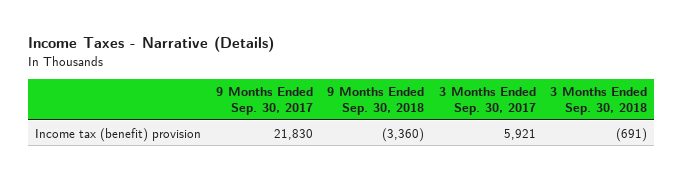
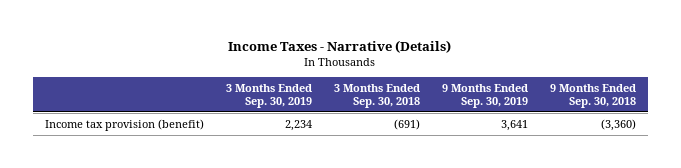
[215,87,313,116] 9 Months Ended Sep. 30, 2017 -> none
[438,87,536,116] 3 Months Ended Sep. 30, 2017 -> none
none -> [225,83,312,108] 3 Months Ended Sep. 30, 2019
none -> [442,83,529,108] 9 Months Ended Sep. 30, 2019
[35,127,202,142] Income tax (benefit) provision -> [44,118,204,131] Income tax provision (benefit)

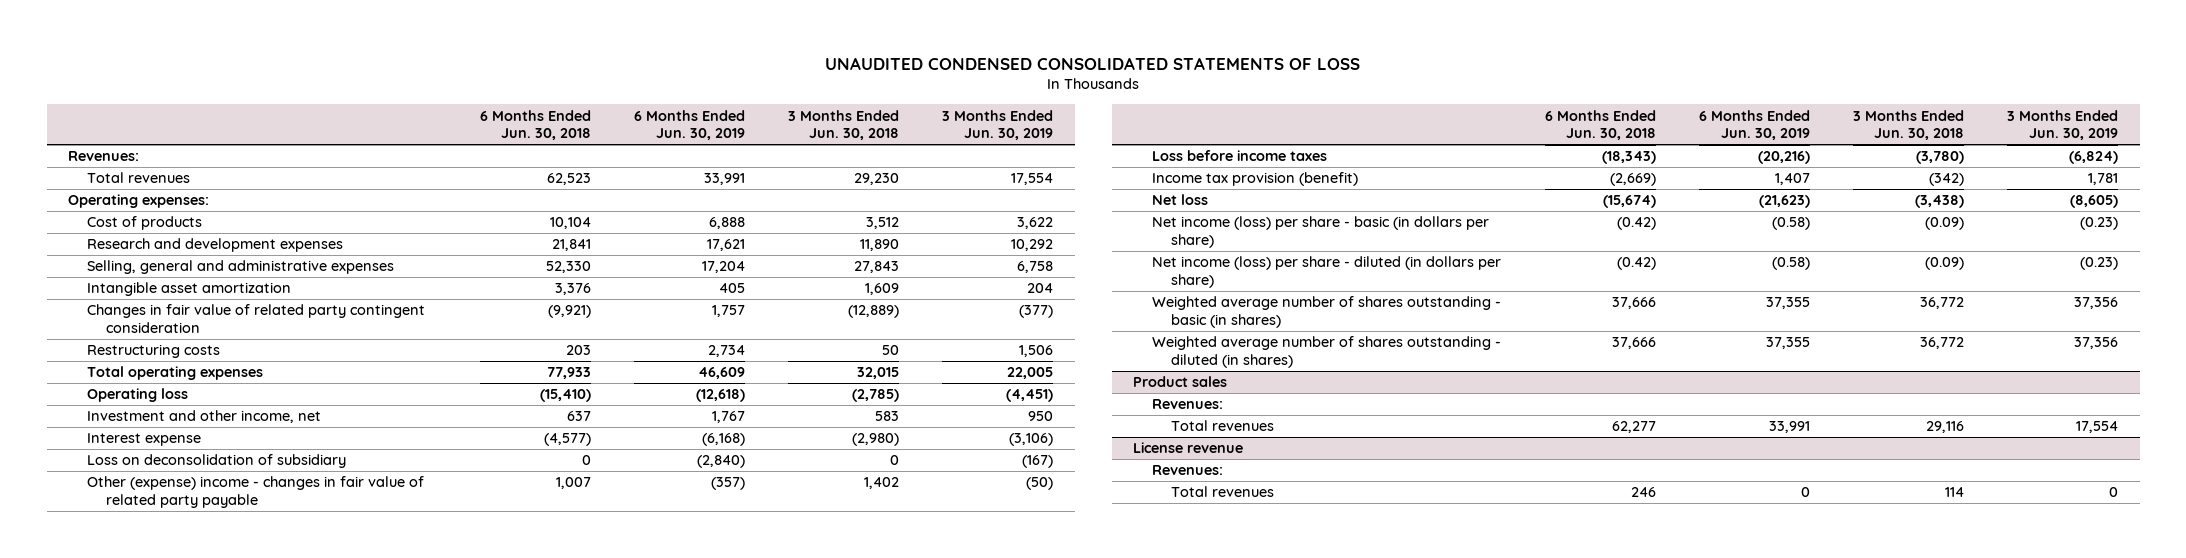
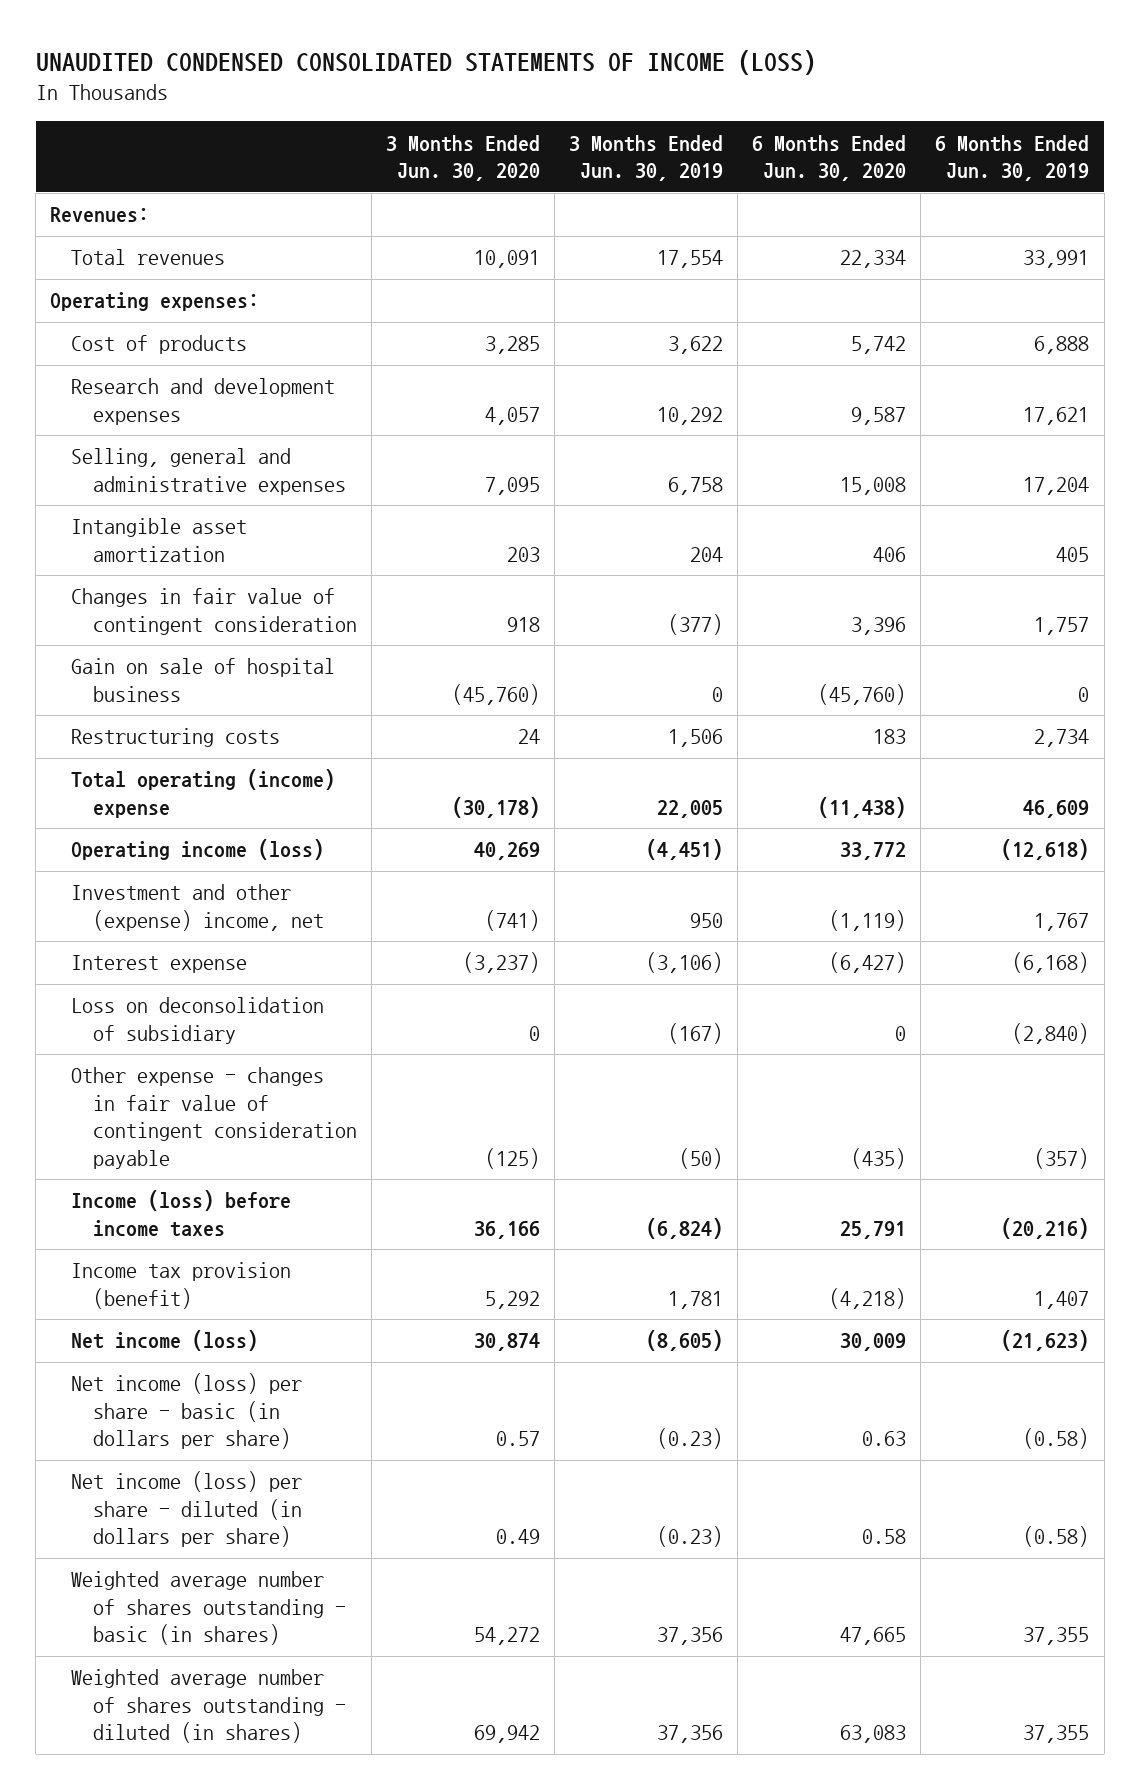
[825,56,1361,70] UNAUDITED CONDENSED CONSOLIDATED STATEMENTS OF LOSS -> [35,49,816,75] UNAUDITED CONDENSED CONSOLIDATED STATEMENTS OF INCOME (LOSS)
[479,109,591,141] 6 Months Ended Jun. 30, 2018 -> none
[787,109,899,141] 3 Months Ended Jun. 30, 2018 -> none
none -> [385,134,540,182] 3 Months Ended Jun. 30, 2020
none -> [752,134,907,182] 6 Months Ended Jun. 30, 2020
[87,304,426,333] Changes in fair value of related party contingent consideration -> [71,588,357,635] Changes in fair value of contingent consideration
none -> [71,658,336,702] Gain on sale of hospital business
[87,366,264,381] Total operating expenses -> [71,769,336,818] Total operating (income) expense
[87,388,189,403] Operating loss -> [71,839,325,861] Operating income (loss)
[87,410,322,424] Investment and other income, net -> [71,884,324,931] Investment and other (expense) income, net
[87,476,425,508] Other (expense) income - changes in fair value of related party payable -> [71,1067,357,1169] Other expense - changes in fair value of contingent consideration payable
[1152,150,1328,162] Loss before income taxes -> [71,1190,292,1237] Income (loss) before income taxes
[1152,194,1209,206] Net loss -> [71,1330,259,1352] Net income (loss)
[1133,376,1228,388] Product sales -> none
[1152,399,1224,410] Revenues: -> none
[1171,420,1275,432] Total revenues -> none
[1133,442,1244,454] License revenue -> none
[1152,465,1224,476] Revenues: -> none
[1171,486,1275,498] Total revenues -> none

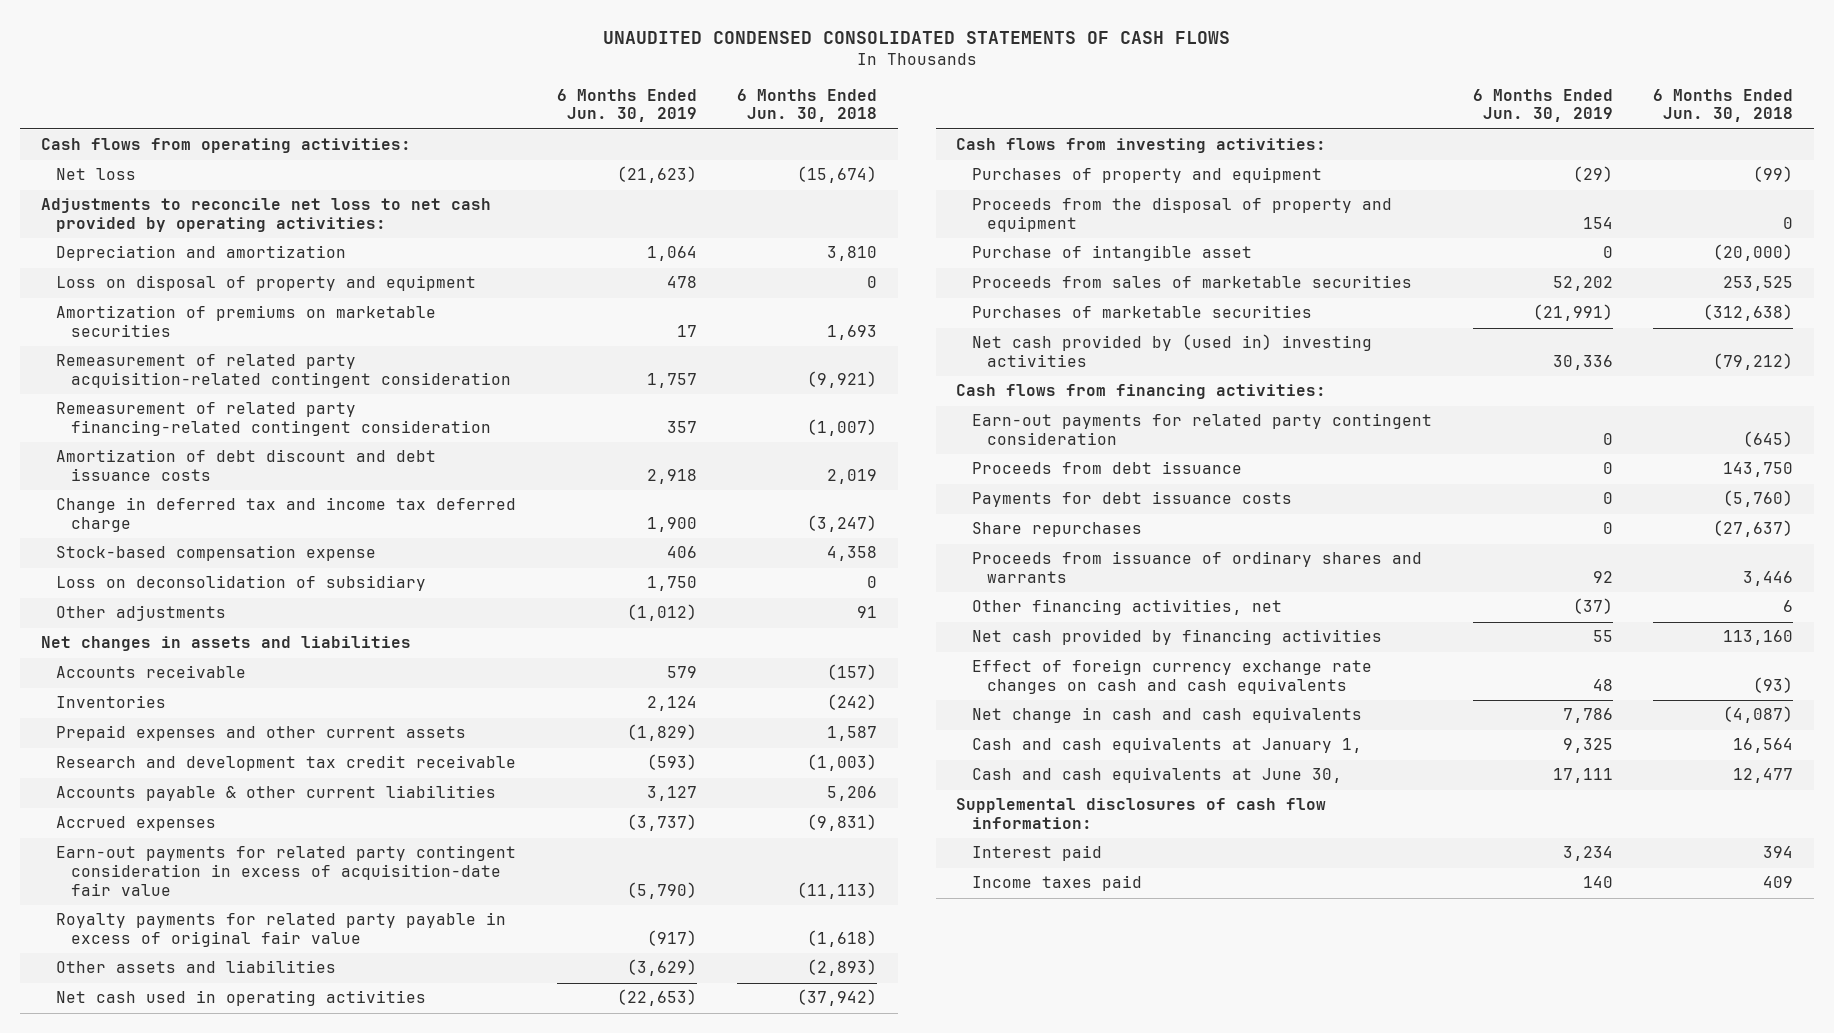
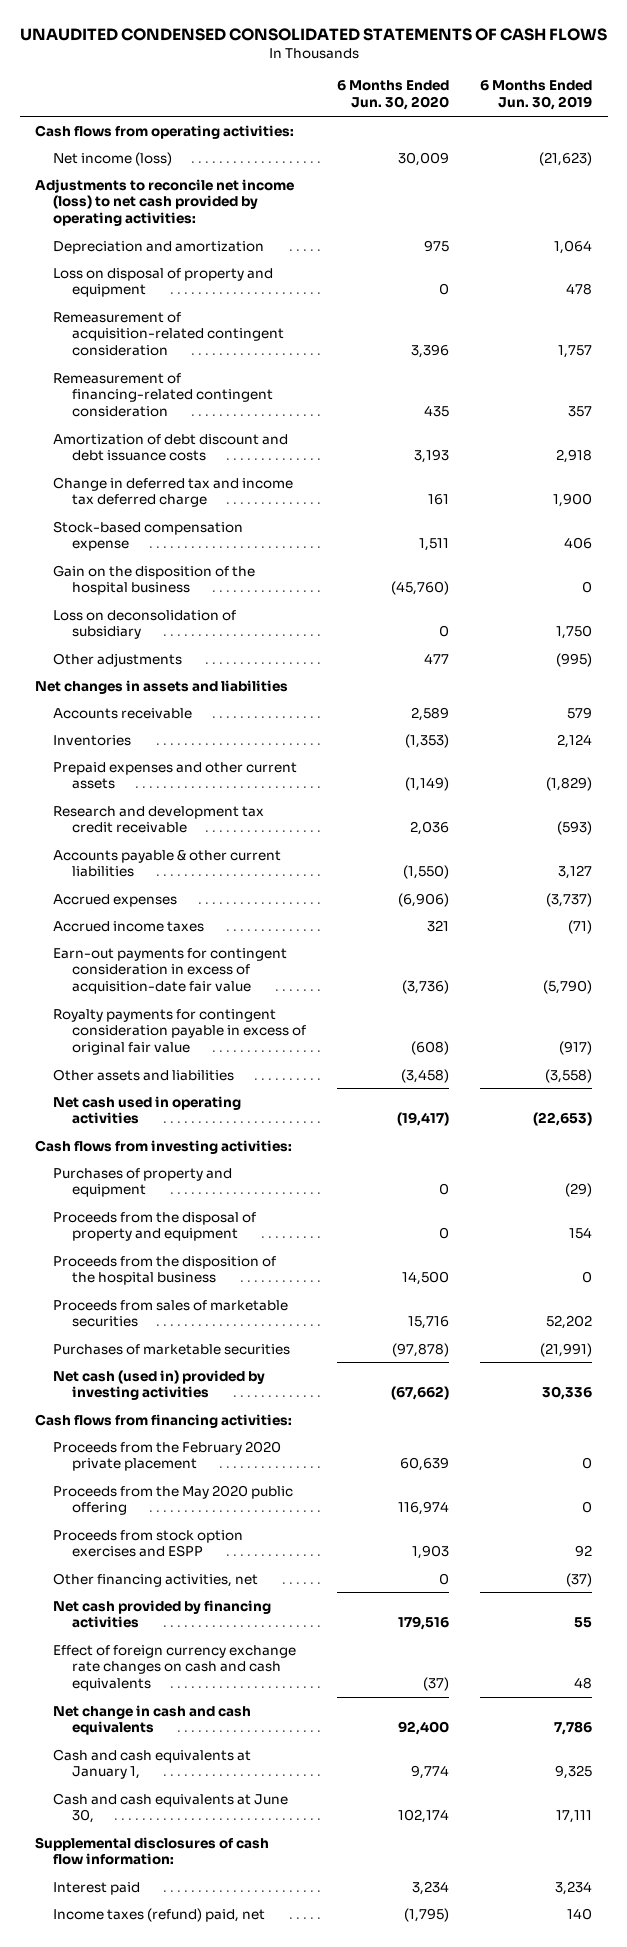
[737,88,878,123] 6 Months Ended Jun. 30, 2018 -> none
none -> [336,80,449,111] 6 Months Ended Jun. 30, 2020
[56,168,137,181] Net loss -> [53,151,173,166] Net income (loss)
[40,198,491,233] Adjustments to reconcile net loss to net cash provided by operating activities: -> [35,178,295,227] Adjustments to reconcile net income (loss) to net cash provided by operating activities:
[56,305,437,338] Amortization of premiums on marketable securities -> none
[56,354,512,389] Remeasurement of related party acquisition-related contingent consideration -> [53,311,284,357] Remeasurement of acquisition-related contingent consideration
[56,402,492,437] Remeasurement of related party financing-related contingent consideration -> [53,372,273,418] Remeasurement of financing-related contingent consideration
none -> [53,564,256,596] Gain on the disposition of the hospital business
[626,604,697,622] (1,012) -> [555,652,592,667] (995)
none -> [53,920,205,932] Accrued income taxes
[56,845,517,896] Earn-out payments for related party contingent consideration in excess of acquisition-date fair value -> [53,947,288,995] Earn-out payments for contingent consideration in excess of acquisition-date fair value
[56,912,507,948] Royalty payments for related party payable in excess of original fair value -> [53,1008,306,1056] Royalty payments for contingent consideration payable in excess of original fair value
[626,959,697,977] (3,629) -> [544,1068,592,1083] (3,558)
[971,245,1252,262] Purchase of intangible asset -> none
none -> [53,1255,277,1286] Proceeds from the disposition of the hospital business
[971,334,1372,368] Net cash provided by (used in) investing activities -> [53,1369,266,1401] Net cash (used in) provided by investing activities
[971,413,1432,446] Earn-out payments for related party contingent consideration -> none
[971,461,1242,475] Proceeds from debt issuance -> none
[971,491,1292,508] Payments for debt issuance costs -> none
[971,522,1142,538] Share repurchases -> none
[971,551,1422,584] Proceeds from issuance of ordinary shares and warrants -> none
none -> [53,1440,282,1472] Proceeds from the February 2020 private placement
none -> [53,1484,294,1516] Proceeds from the May 2020 public offering
none -> [53,1529,244,1558] Proceeds from stock option exercises and ESPP
[971,875,1142,892] Income taxes paid -> [53,1907,266,1922] Income taxes (refund) paid, net

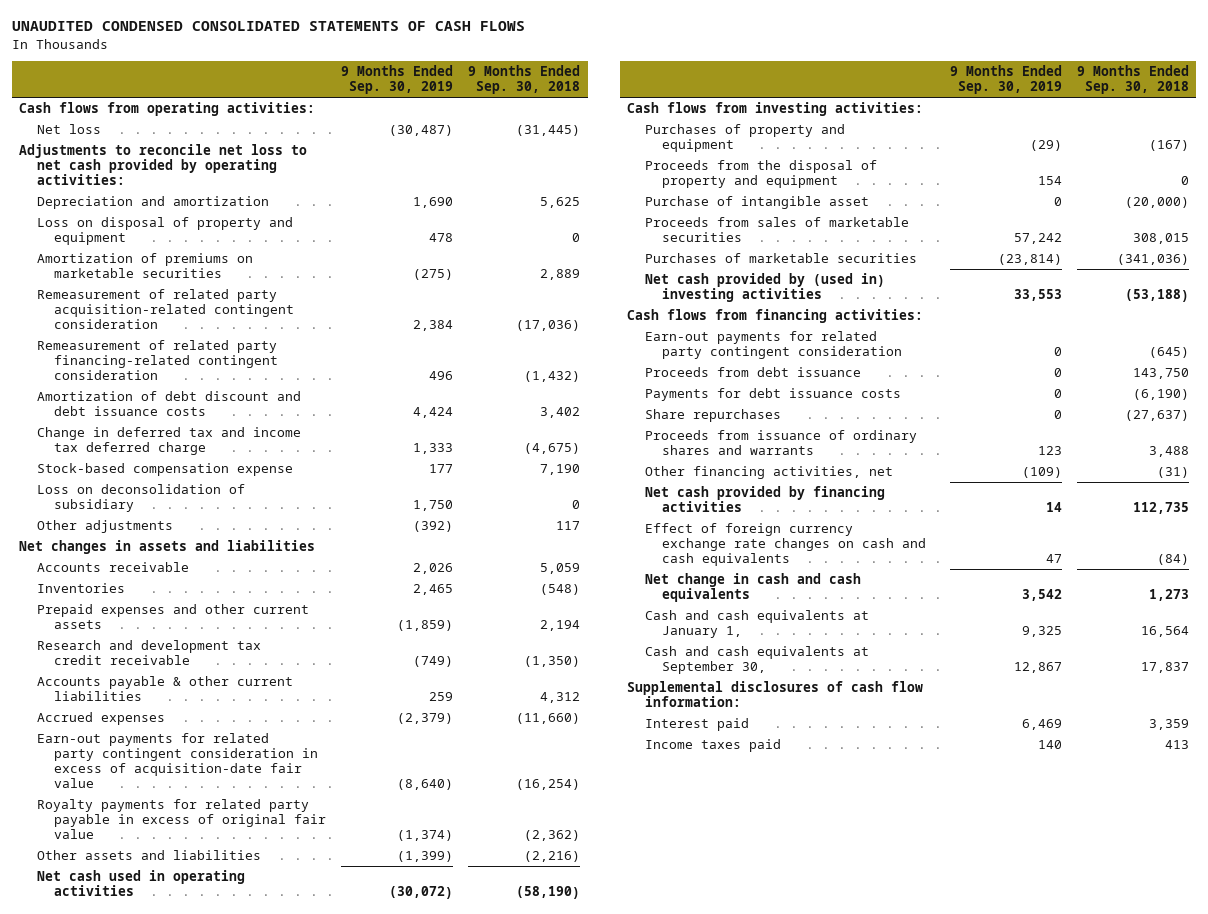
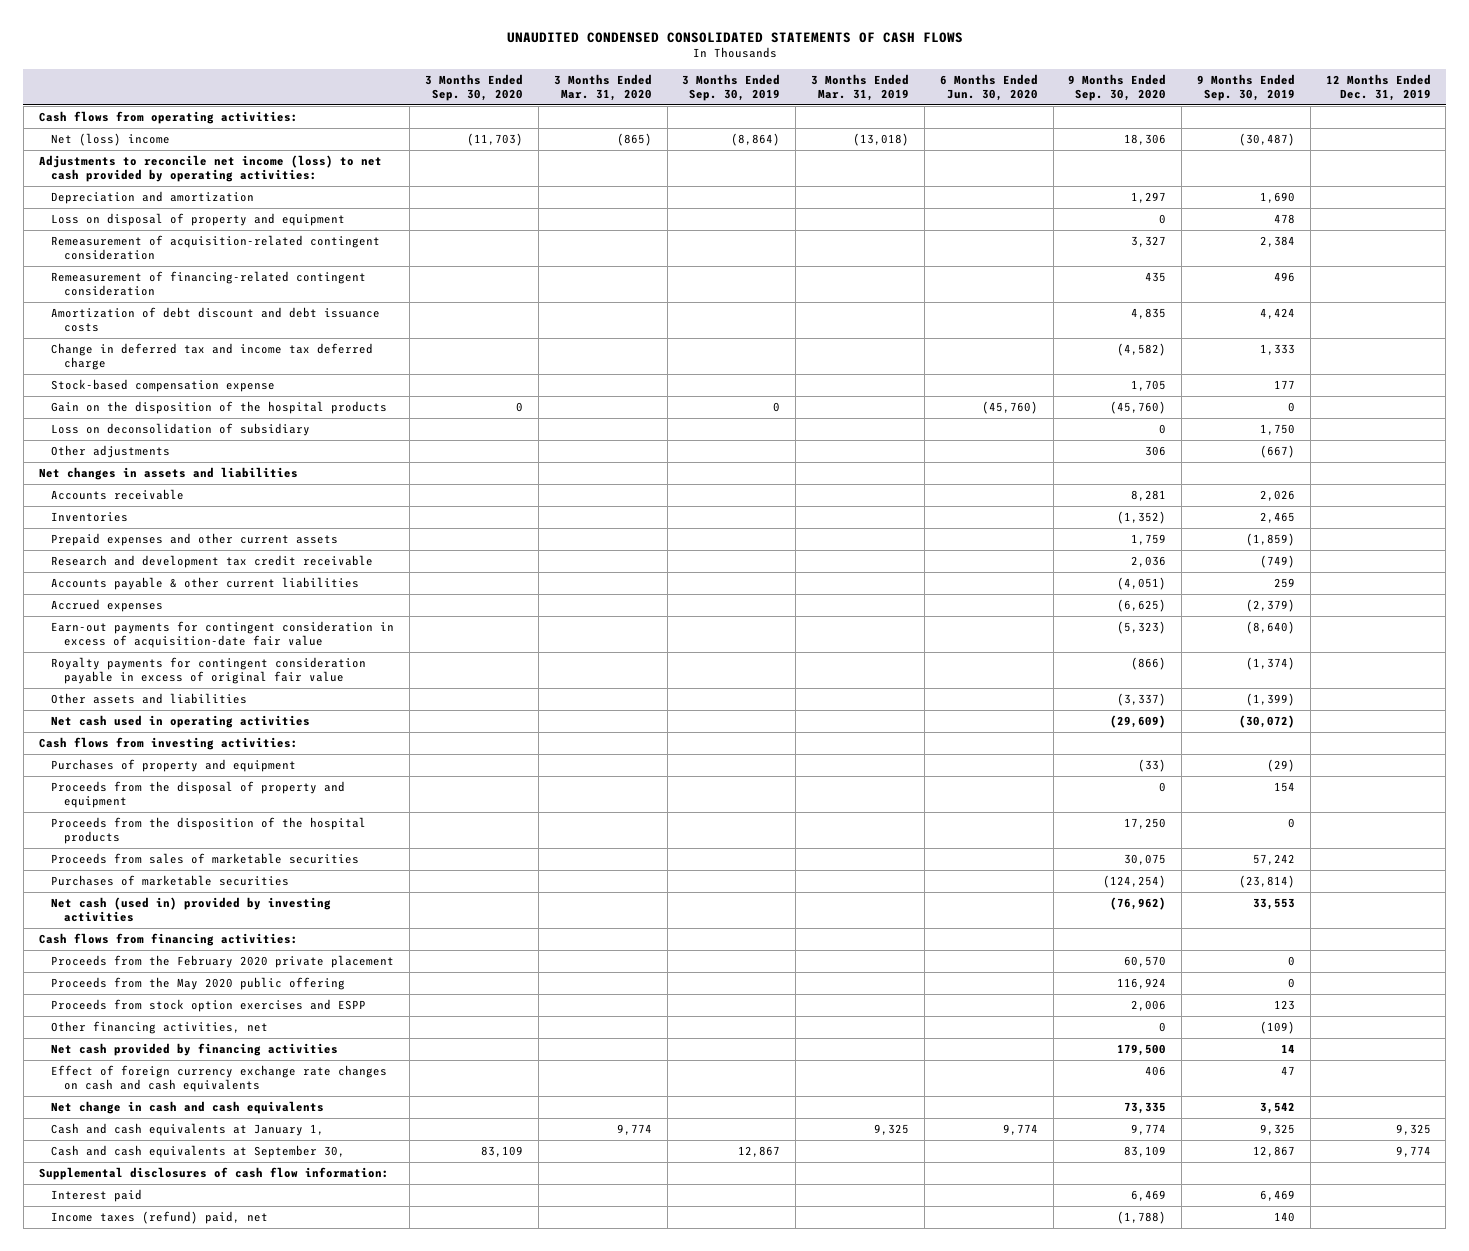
[468,65,581,95] 9 Months Ended Sep. 30, 2018 -> none
none -> [425,74,524,101] 3 Months Ended Sep. 30, 2020
none -> [553,74,652,101] 3 Months Ended Mar. 31, 2020
none -> [682,74,781,101] 3 Months Ended Sep. 30, 2019
none -> [811,74,910,101] 3 Months Ended Mar. 31, 2019
none -> [939,74,1038,101] 6 Months Ended Jun. 30, 2020
none -> [1068,74,1167,101] 9 Months Ended Sep. 30, 2020
none -> [1325,74,1431,101] 12 Months Ended Dec. 31, 2019
[36,124,101,135] Net loss -> [51,132,171,146] Net (loss) income
[19,144,308,185] Adjustments to reconcile net loss to net cash provided by operating activities: -> [38,154,382,182] Adjustments to reconcile net income (loss) to net cash provided by operating activities:
[36,253,253,278] Amortization of premiums on marketable securities -> none
[36,289,295,329] Remeasurement of related party acquisition-related contingent consideration -> [51,234,381,260] Remeasurement of acquisition-related contingent consideration
[36,340,279,380] Remeasurement of related party financing-related contingent consideration -> [51,270,367,296] Remeasurement of financing-related contingent consideration
none -> [51,400,388,414] Gain on the disposition of the hospital products
[413,521,454,533] (392) -> [1259,444,1295,458] (667)
[36,733,319,788] Earn-out payments for related party contingent consideration in excess of acquisition-date fair value -> [51,620,395,648] Earn-out payments for contingent consideration in excess of acquisition-date fair value
[36,799,327,839] Royalty payments for related party payable in excess of original fair value -> [51,656,367,684] Royalty payments for contingent consideration payable in excess of original fair value
[644,196,869,210] Purchase of intangible asset -> none
none -> [51,816,367,844] Proceeds from the disposition of the hospital products
[644,273,885,302] Net cash provided by (used in) investing activities -> [51,896,332,922] Net cash (used in) provided by investing activities
[644,331,903,359] Earn-out payments for related party contingent consideration -> none
[644,367,861,378] Proceeds from debt issuance -> none
[644,388,901,402] Payments for debt issuance costs -> none
[644,409,781,423] Share repurchases -> none
none -> [51,954,395,968] Proceeds from the February 2020 private placement
none -> [51,976,346,990] Proceeds from the May 2020 public offering
[644,430,917,455] Proceeds from issuance of ordinary shares and warrants -> [51,998,367,1012] Proceeds from stock option exercises and ESPP
[644,739,781,753] Income taxes paid -> [51,1210,269,1224] Income taxes (refund) paid, net

